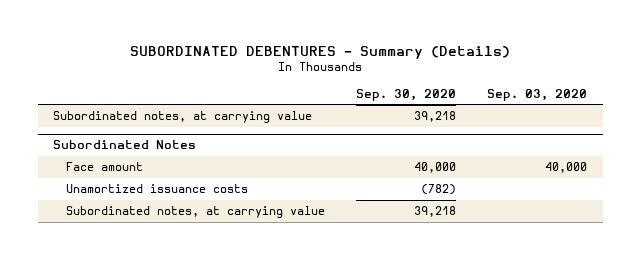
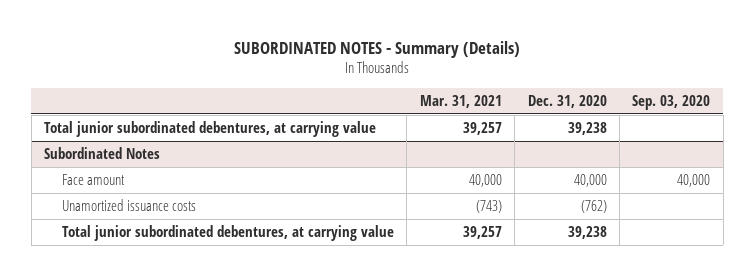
[130,45,511,59] SUBORDINATED DEBENTURES - Summary (Details) -> [234,40,521,58] SUBORDINATED NOTES - Summary (Details)
[355,88,456,101] Sep. 30, 2020 -> none
none -> [419,94,502,108] Mar. 31, 2021
none -> [527,94,607,108] Dec. 31, 2020
[53,111,313,124] Subordinated notes, at carrying value -> [44,121,377,138] Total junior subordinated debentures, at carrying value
[65,206,325,219] Subordinated notes, at carrying value -> [61,225,394,242] Total junior subordinated debentures, at carrying value

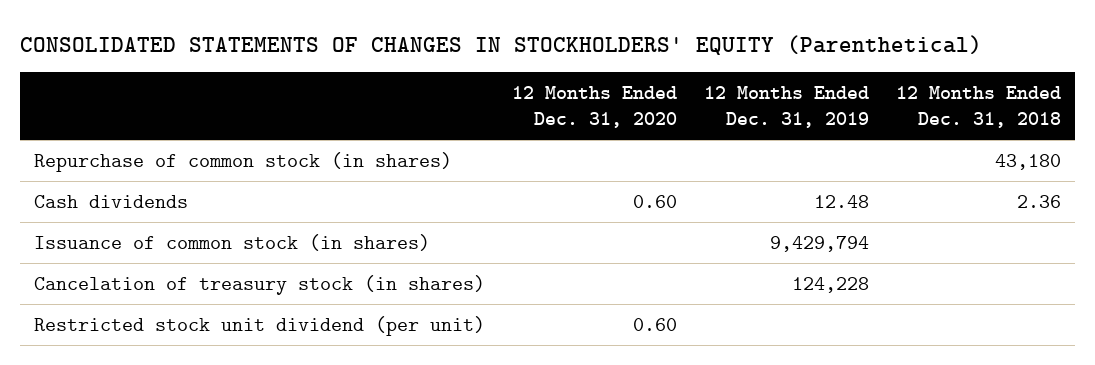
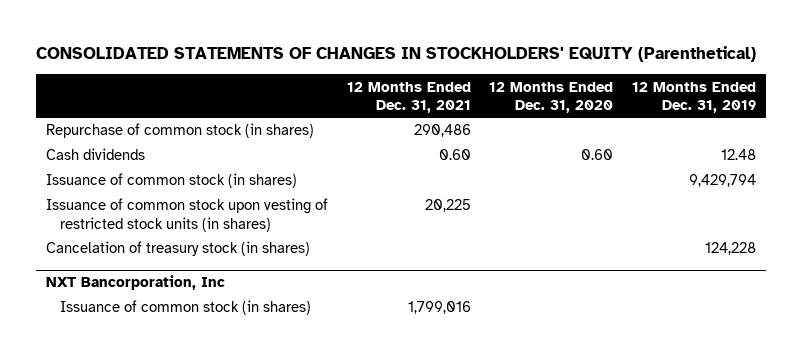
[896,86,1062,129] 12 Months Ended Dec. 31, 2018 -> none
none -> [346,81,471,113] 12 Months Ended Dec. 31, 2021
none -> [45,198,328,232] Issuance of common stock upon vesting of restricted stock units (in shares)
[33,315,485,336] Restricted stock unit dividend (per unit) -> none
none -> [45,275,225,291] NXT Bancorporation, Inc
none -> [59,300,311,316] Issuance of common stock (in shares)

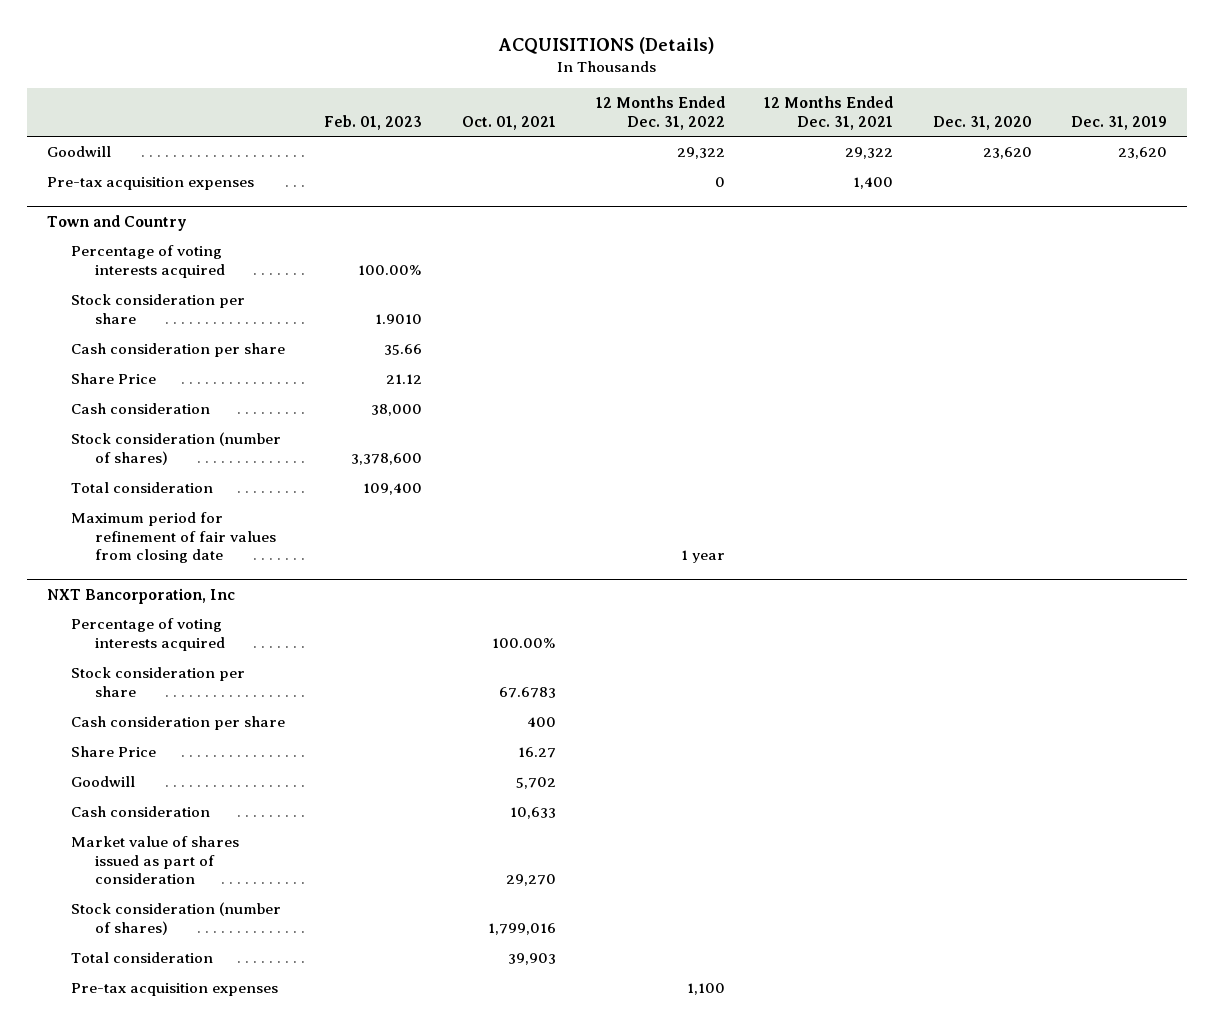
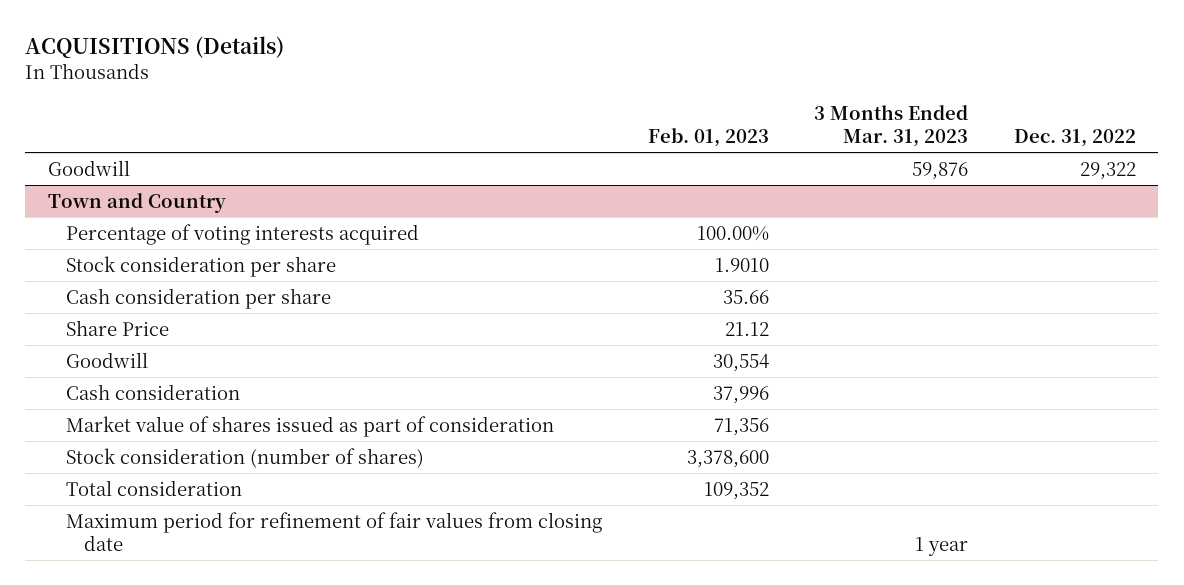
[461,115,556,130] Oct. 01, 2021 -> none
[595,96,725,130] 12 Months Ended Dec. 31, 2022 -> none
[764,96,894,130] 12 Months Ended Dec. 31, 2021 -> none
[932,115,1032,130] Dec. 31, 2020 -> none
[1071,115,1168,130] Dec. 31, 2019 -> none
none -> [814,104,969,147] 3 Months Ended Mar. 31, 2023
none -> [1013,128,1136,147] Dec. 31, 2022
[47,177,255,191] Pre-tax acquisition expenses -> none
none -> [66,351,149,368] Goodwill
[371,404,423,417] 38,000 -> [712,385,769,404] 37,996
none -> [66,415,555,437] Market value of shares issued as part of consideration
[363,483,423,496] 109,400 -> [703,481,769,500] 109,352
[47,587,236,604] NXT Bancorporation, Inc -> none
[70,618,225,651] Percentage of voting interests acquired -> none
[70,667,245,697] Stock consideration per share -> none
[70,716,285,731] Cash consideration per share -> none
[70,746,156,758] Share Price -> none
[70,776,135,788] Goodwill -> none
[70,806,210,818] Cash consideration -> none
[70,836,239,885] Market value of shares issued as part of consideration -> none
[70,902,281,935] Stock consideration (number of shares) -> none
[70,952,213,964] Total consideration -> none
[70,983,278,997] Pre-tax acquisition expenses -> none

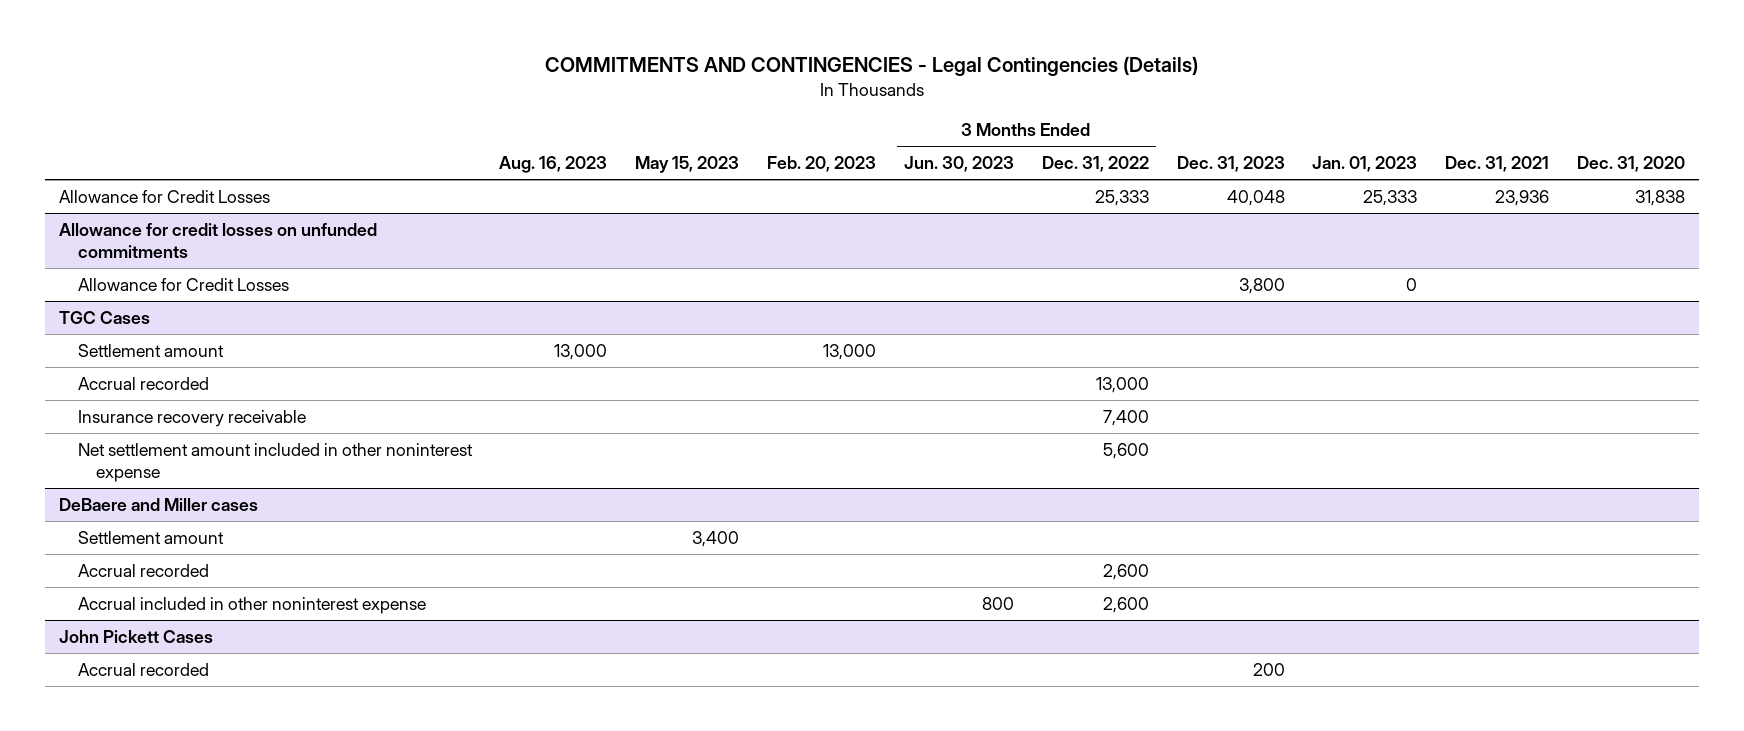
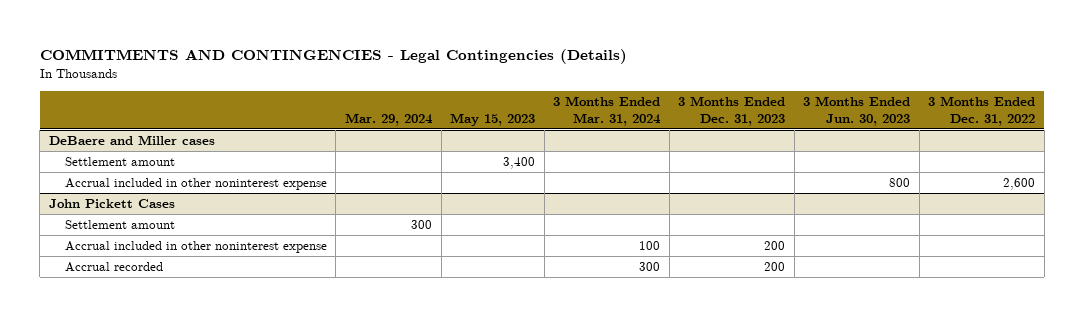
[499,155,608,173] Aug. 16, 2023 -> none
[767,155,877,172] Feb. 20, 2023 -> none
[1176,155,1285,172] Dec. 31, 2023 -> none
[1312,155,1418,172] Jan. 01, 2023 -> none
[1445,155,1550,172] Dec. 31, 2021 -> none
[1576,155,1685,172] Dec. 31, 2020 -> none
none -> [344,112,433,126] Mar. 29, 2024
none -> [553,96,662,126] 3 Months Ended Mar. 31, 2024
none -> [678,96,786,126] 3 Months Ended Dec. 31, 2023
[59,189,271,203] Allowance for Credit Losses -> none
[59,222,378,258] Allowance for credit losses on unfunded commitments -> none
[77,277,289,291] Allowance for Credit Losses -> none
[59,310,151,324] TGC Cases -> none
[77,343,224,357] Settlement amount -> none
[77,376,209,390] Accrual recorded -> none
[77,409,306,427] Insurance recovery receivable -> none
[77,442,473,482] Net settlement amount included in other noninterest expense -> none
[77,563,209,577] Accrual recorded -> none
none -> [64,219,175,229] Settlement amount
none -> [64,240,327,253] Accrual included in other noninterest expense

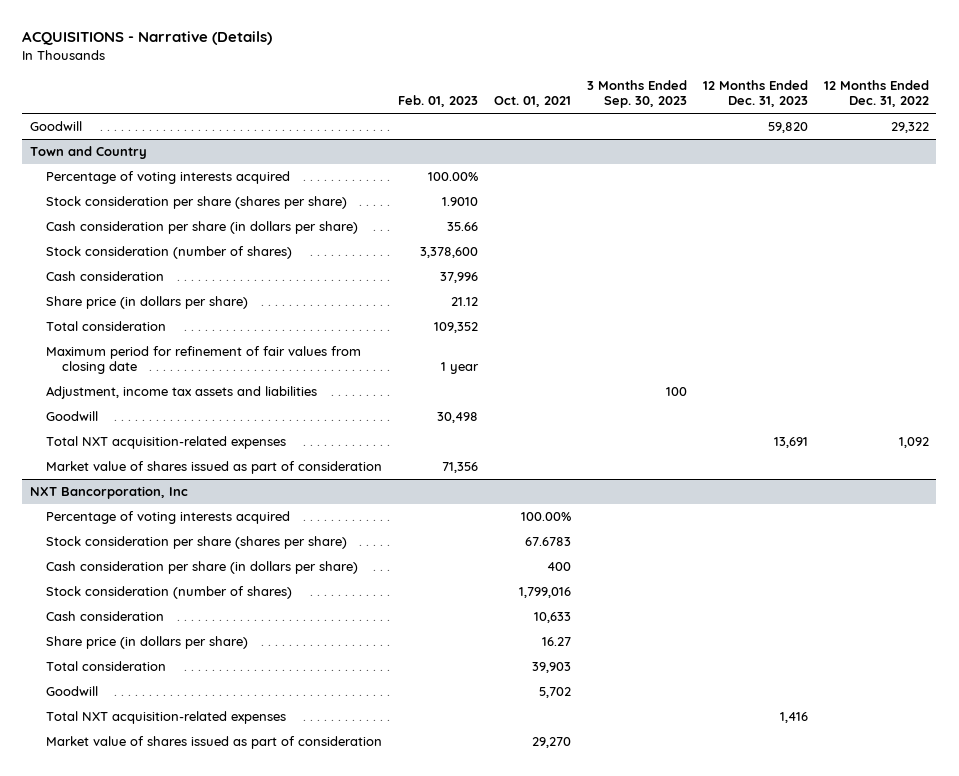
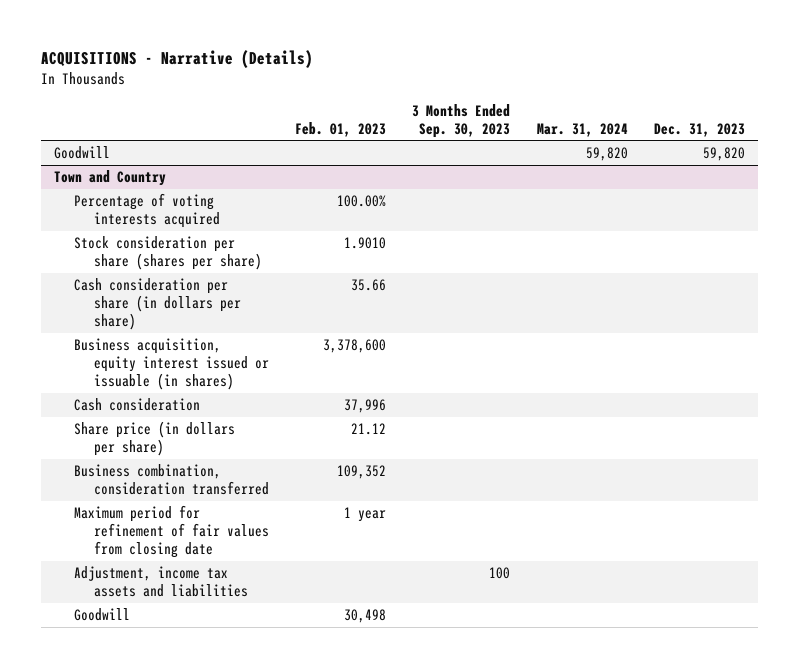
[493,96,571,108] Oct. 01, 2021 -> none
[702,79,808,108] 12 Months Ended Dec. 31, 2023 -> none
[823,79,929,108] 12 Months Ended Dec. 31, 2022 -> none
none -> [536,122,628,137] Mar. 31, 2024
none -> [653,122,745,137] Dec. 31, 2023
[46,246,293,260] Stock consideration (number of shares) -> [74,337,270,391] Business acquisition, equity interest issued or issuable (in shares)
[46,321,167,332] Total consideration -> [74,463,270,496] Business combination, consideration transferred
[46,436,287,450] Total NXT acquisition-related expenses -> none
[46,461,383,475] Market value of shares issued as part of consideration -> none
[30,486,189,500] NXT Bancorporation, Inc -> none
[46,511,291,525] Percentage of voting interests acquired -> none
[46,536,348,550] Stock consideration per share (shares per share) -> none
[46,561,359,575] Cash consideration per share (in dollars per share) -> none
[46,586,293,600] Stock consideration (number of shares) -> none
[46,611,165,622] Cash consideration -> none
[46,636,249,650] Share price (in dollars per share) -> none
[46,661,167,672] Total consideration -> none
[46,686,99,697] Goodwill -> none
[46,711,287,725] Total NXT acquisition-related expenses -> none
[46,736,383,750] Market value of shares issued as part of consideration -> none

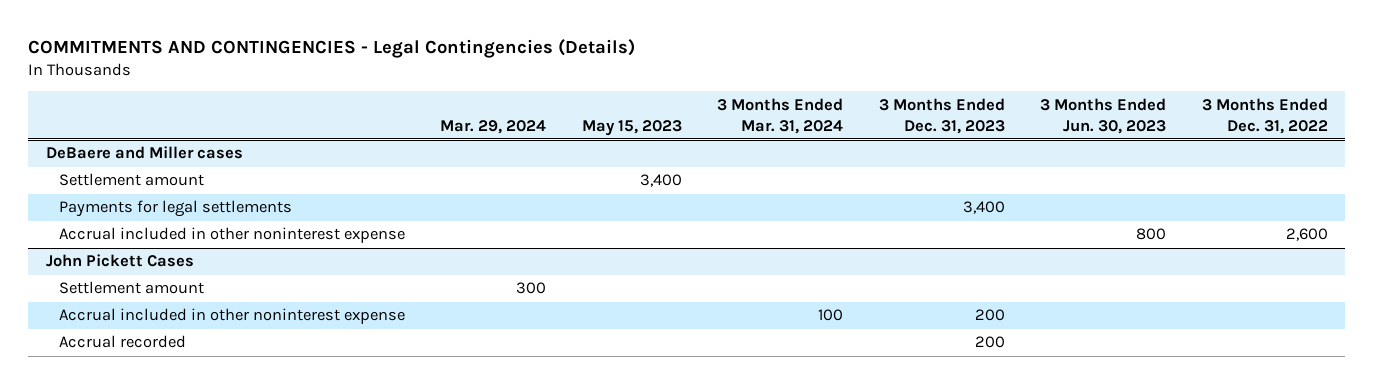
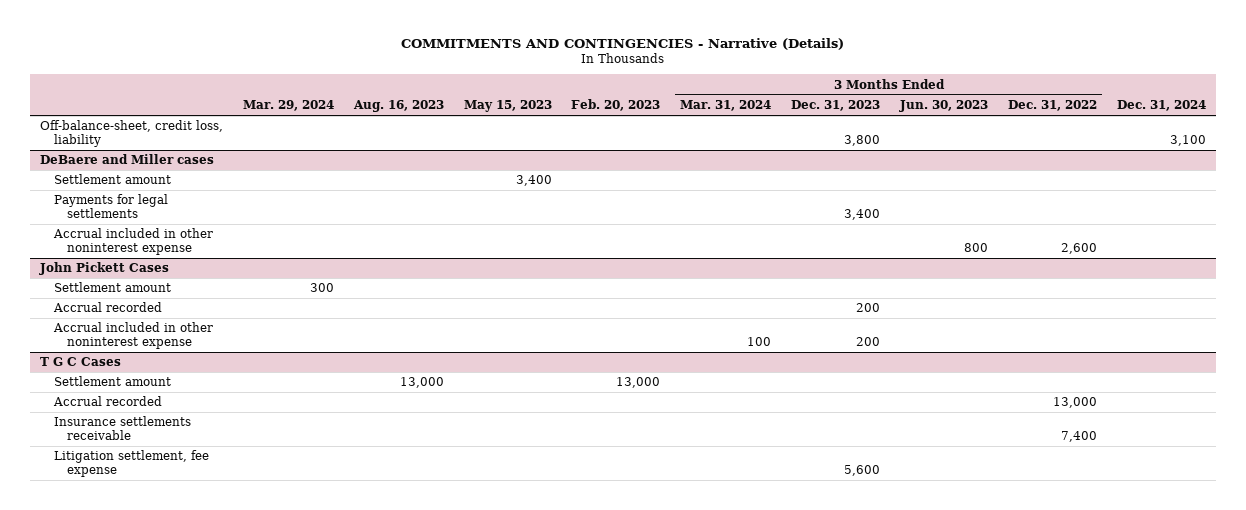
[27,39,635,59] COMMITMENTS AND CONTINGENCIES - Legal Contingencies (Details) -> [400,37,844,50] COMMITMENTS AND CONTINGENCIES - Narrative (Details)
none -> [352,100,444,113] Aug. 16, 2023
none -> [571,99,661,112] Feb. 20, 2023
none -> [1116,100,1206,112] Dec. 31, 2024
none -> [40,120,224,147] Off-balance-sheet, credit loss, liability
[58,308,405,325] Accrual included in other noninterest expense -> [52,322,213,349] Accrual included in other noninterest expense
none -> [40,357,122,367] T G C Cases
none -> [53,376,171,387] Settlement amount
none -> [52,396,162,407] Accrual recorded
none -> [53,416,191,440] Insurance settlements receivable
none -> [53,450,209,477] Litigation settlement, fee expense

